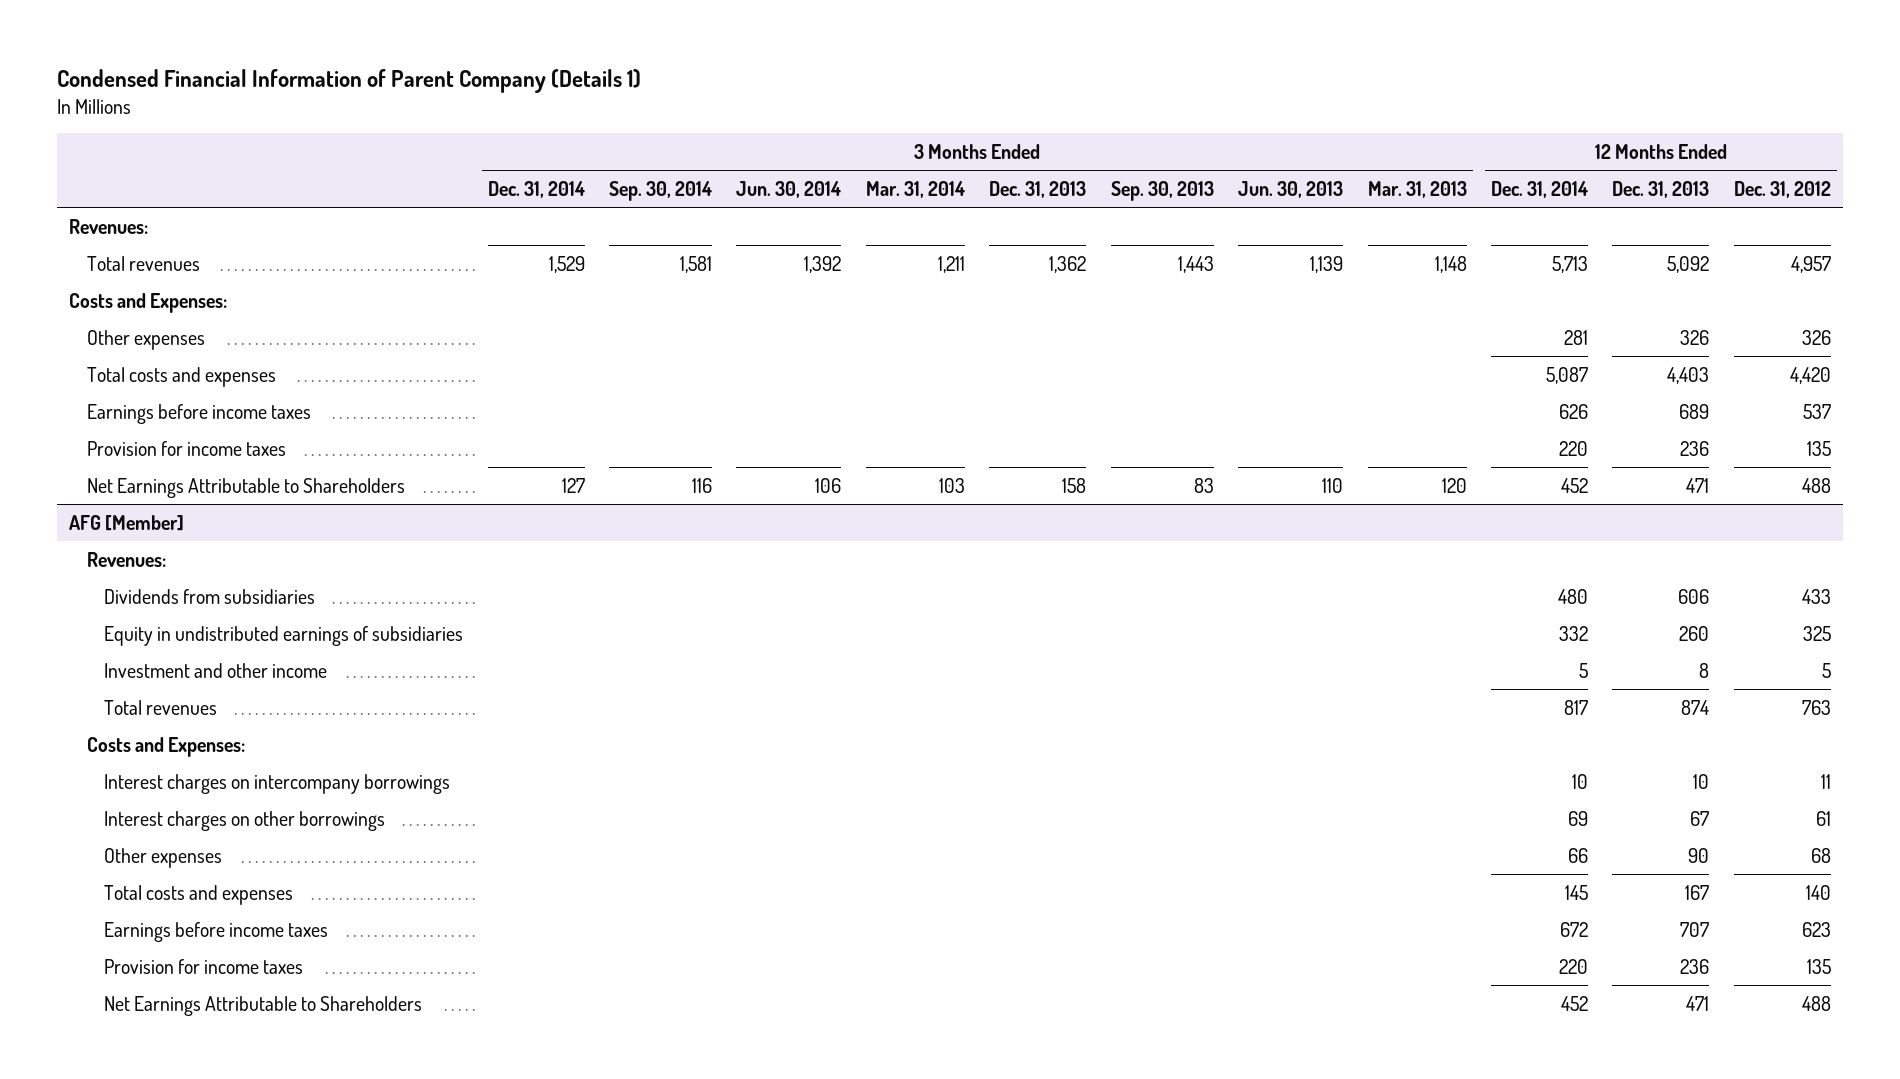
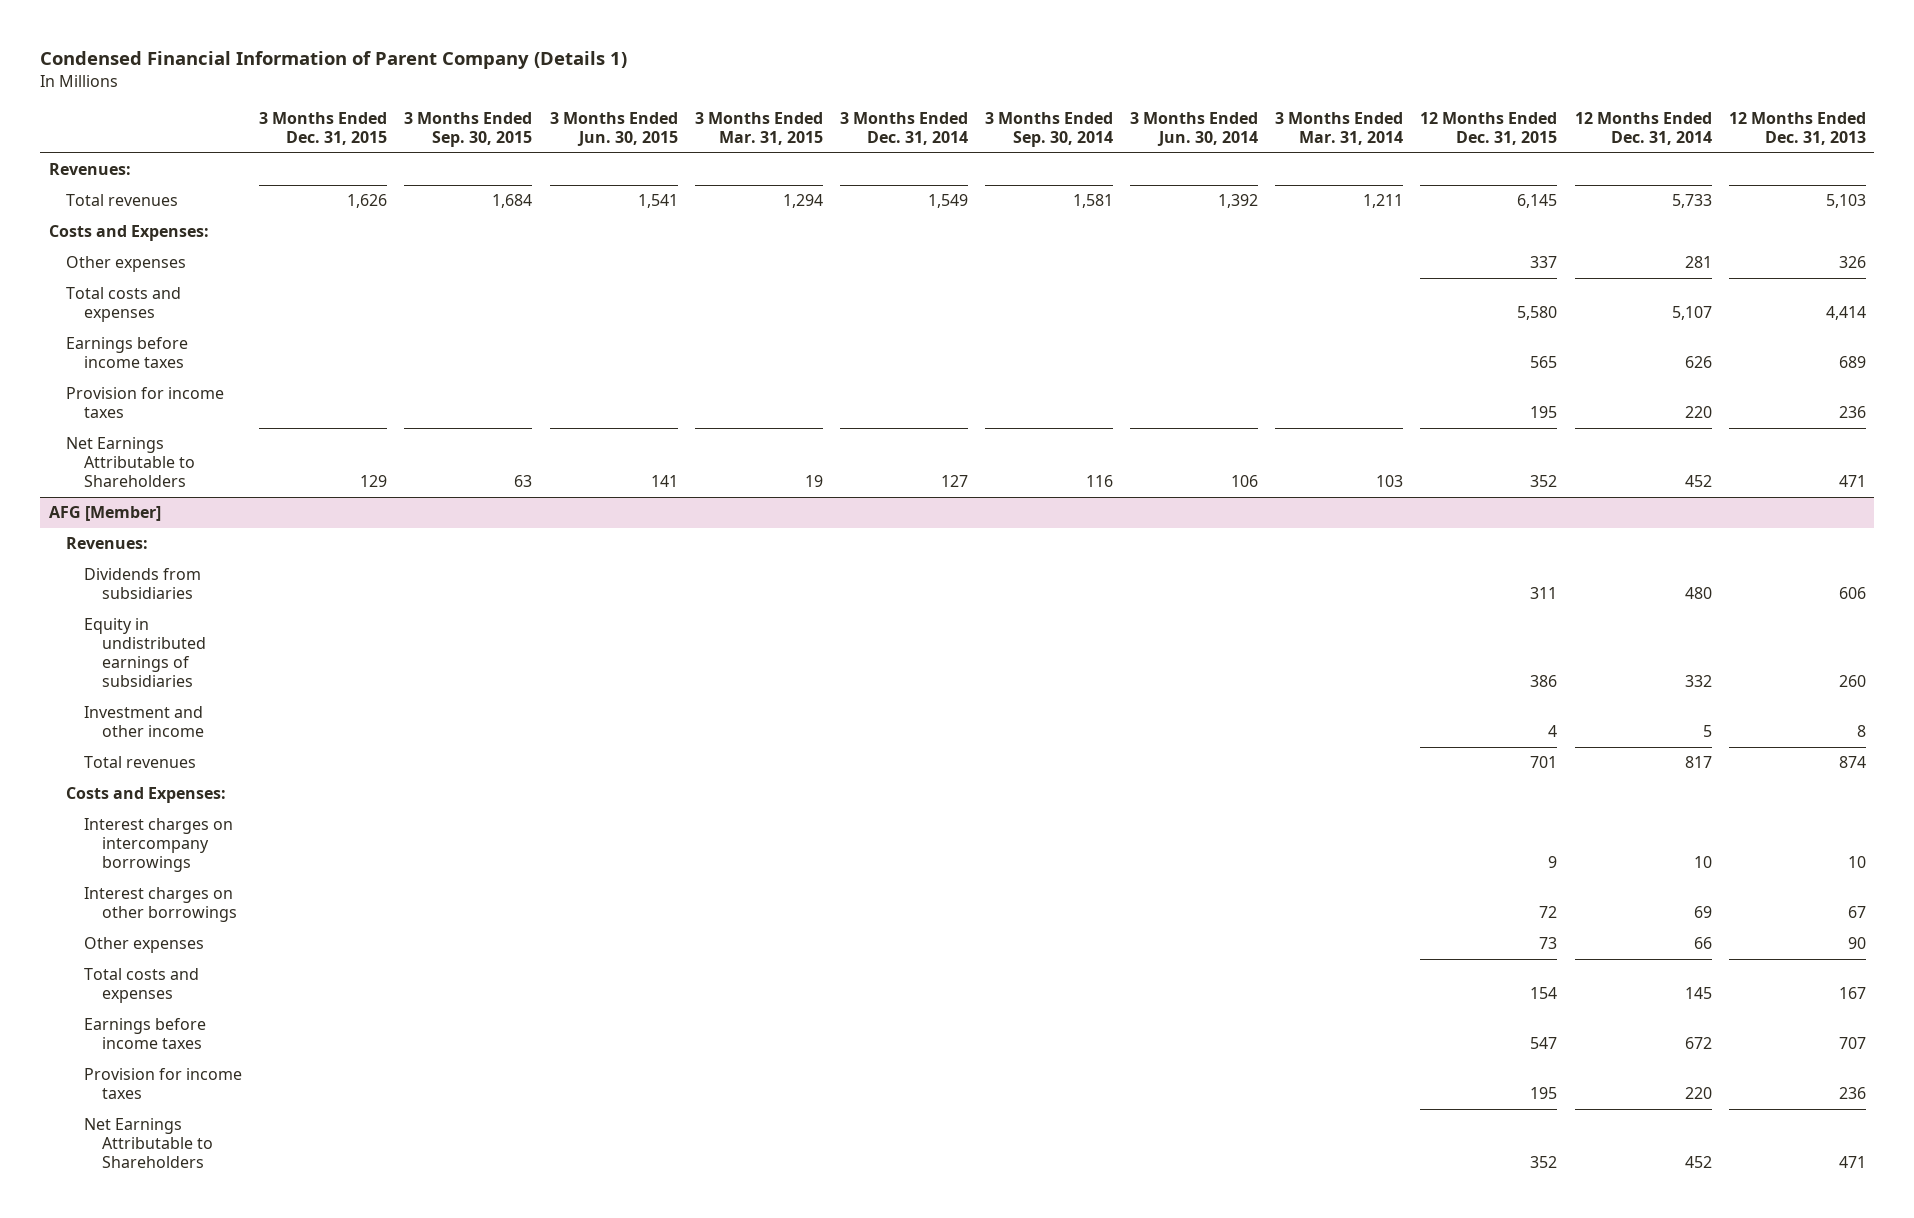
[989,181,1087,199] Dec. 31, 2013 -> none
[1110,181,1214,202] Sep. 30, 2013 -> none
[1238,181,1344,199] Jun. 30, 2013 -> none
[1367,181,1467,199] Mar. 31, 2013 -> none
[1733,181,1831,199] Dec. 31, 2012 -> none
none -> [259,112,388,146] 3 Months Ended Dec. 31, 2015
none -> [404,112,533,148] 3 Months Ended Sep. 30, 2015
none -> [549,112,678,147] 3 Months Ended Jun. 30, 2015
none -> [694,112,823,146] 3 Months Ended Mar. 31, 2015
none -> [1420,112,1558,146] 12 Months Ended Dec. 31, 2015
[548,255,585,273] 1,529 -> [927,194,968,209] 1,549
[1552,255,1589,273] 5,713 -> [1671,194,1712,209] 5,733
[1667,255,1710,273] 5,092 -> [1825,194,1866,209] 5,103
[1546,366,1589,384] 5,087 -> [1671,306,1712,321] 5,107
[1667,366,1710,384] 4,403 -> [1825,306,1866,321] 4,414

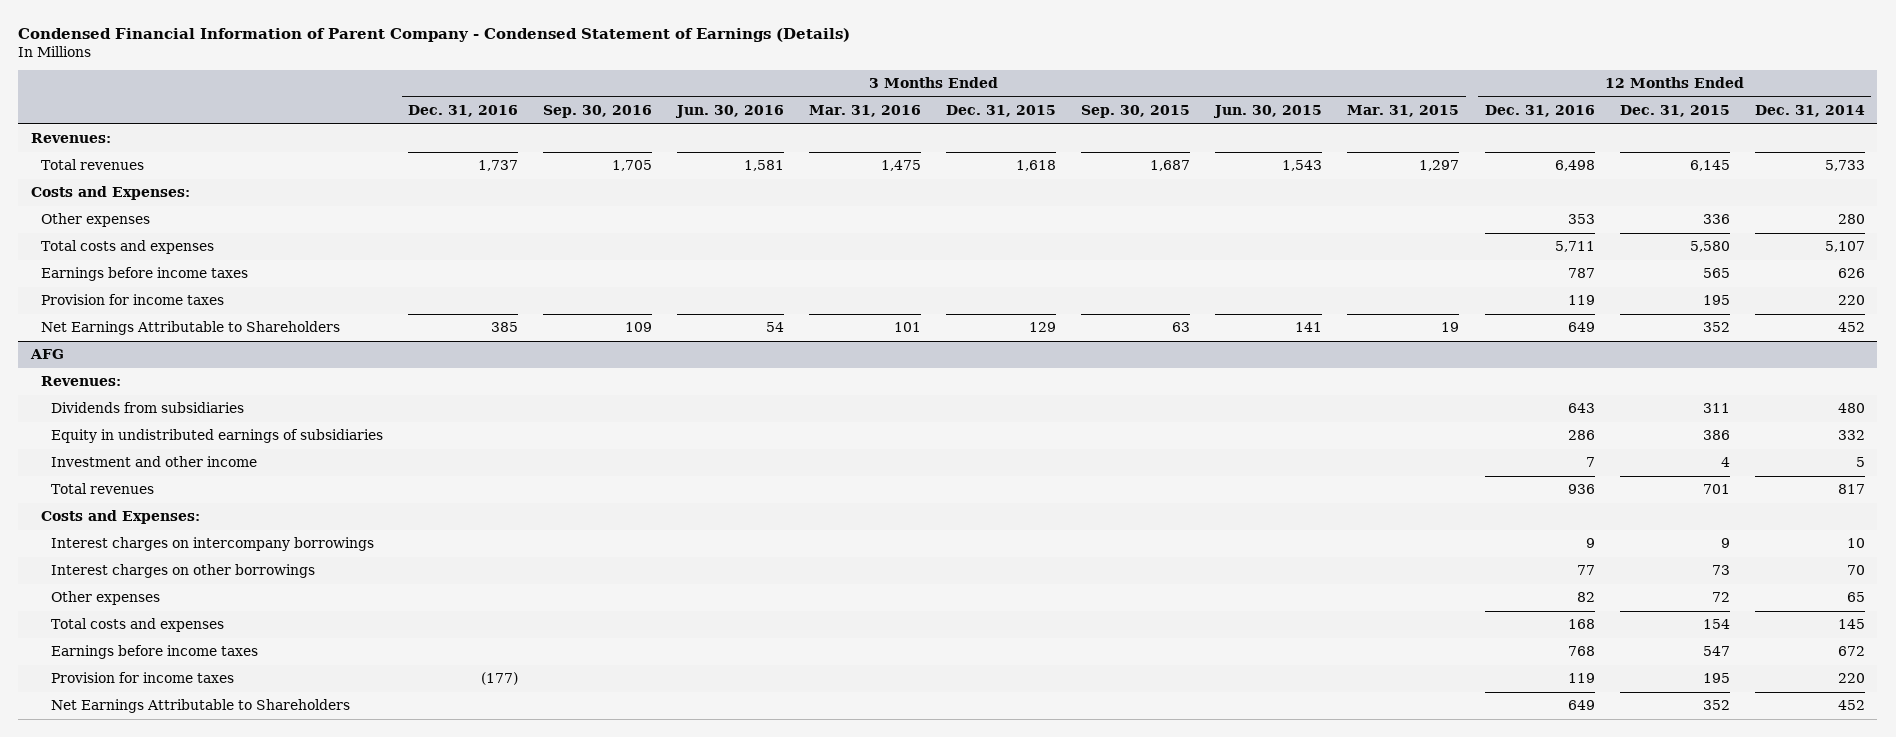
[40,51,628,70] Condensed Financial Information of Parent Company (Details 1) -> [18,28,851,43] Condensed Financial Information of Parent Company - Condensed Statement of Earnings (Details)
[839,112,968,146] 3 Months Ended Dec. 31, 2014 -> none
[984,112,1113,148] 3 Months Ended Sep. 30, 2014 -> none
[1130,112,1259,147] 3 Months Ended Jun. 30, 2014 -> none
[1275,112,1404,146] 3 Months Ended Mar. 31, 2014 -> none
[1728,112,1866,146] 12 Months Ended Dec. 31, 2013 -> none
none -> [407,105,518,118] Dec. 31, 2016
none -> [542,105,652,119] Sep. 30, 2016
none -> [675,105,785,119] Jun. 30, 2016
none -> [809,105,922,118] Mar. 31, 2016
none -> [1484,105,1595,118] Dec. 31, 2016
[347,194,388,209] 1,626 -> [1016,160,1057,172] 1,618
[492,194,533,209] 1,684 -> [1150,160,1191,172] 1,687
[637,194,678,209] 1,541 -> [1282,160,1323,172] 1,543
[782,194,823,209] 1,294 -> [1419,160,1460,172] 1,297
[1530,256,1558,269] 337 -> [1702,214,1730,225] 336
[1684,256,1712,269] 281 -> [1837,214,1865,225] 280
[48,506,161,522] AFG [Member] -> [30,349,65,360] AFG
[1539,906,1558,919] 72 -> [1711,565,1730,576] 73
[1693,906,1712,919] 69 -> [1846,565,1865,576] 70
[1539,937,1558,950] 73 -> [1711,592,1730,603] 72
[1693,937,1712,950] 66 -> [1846,592,1865,603] 65

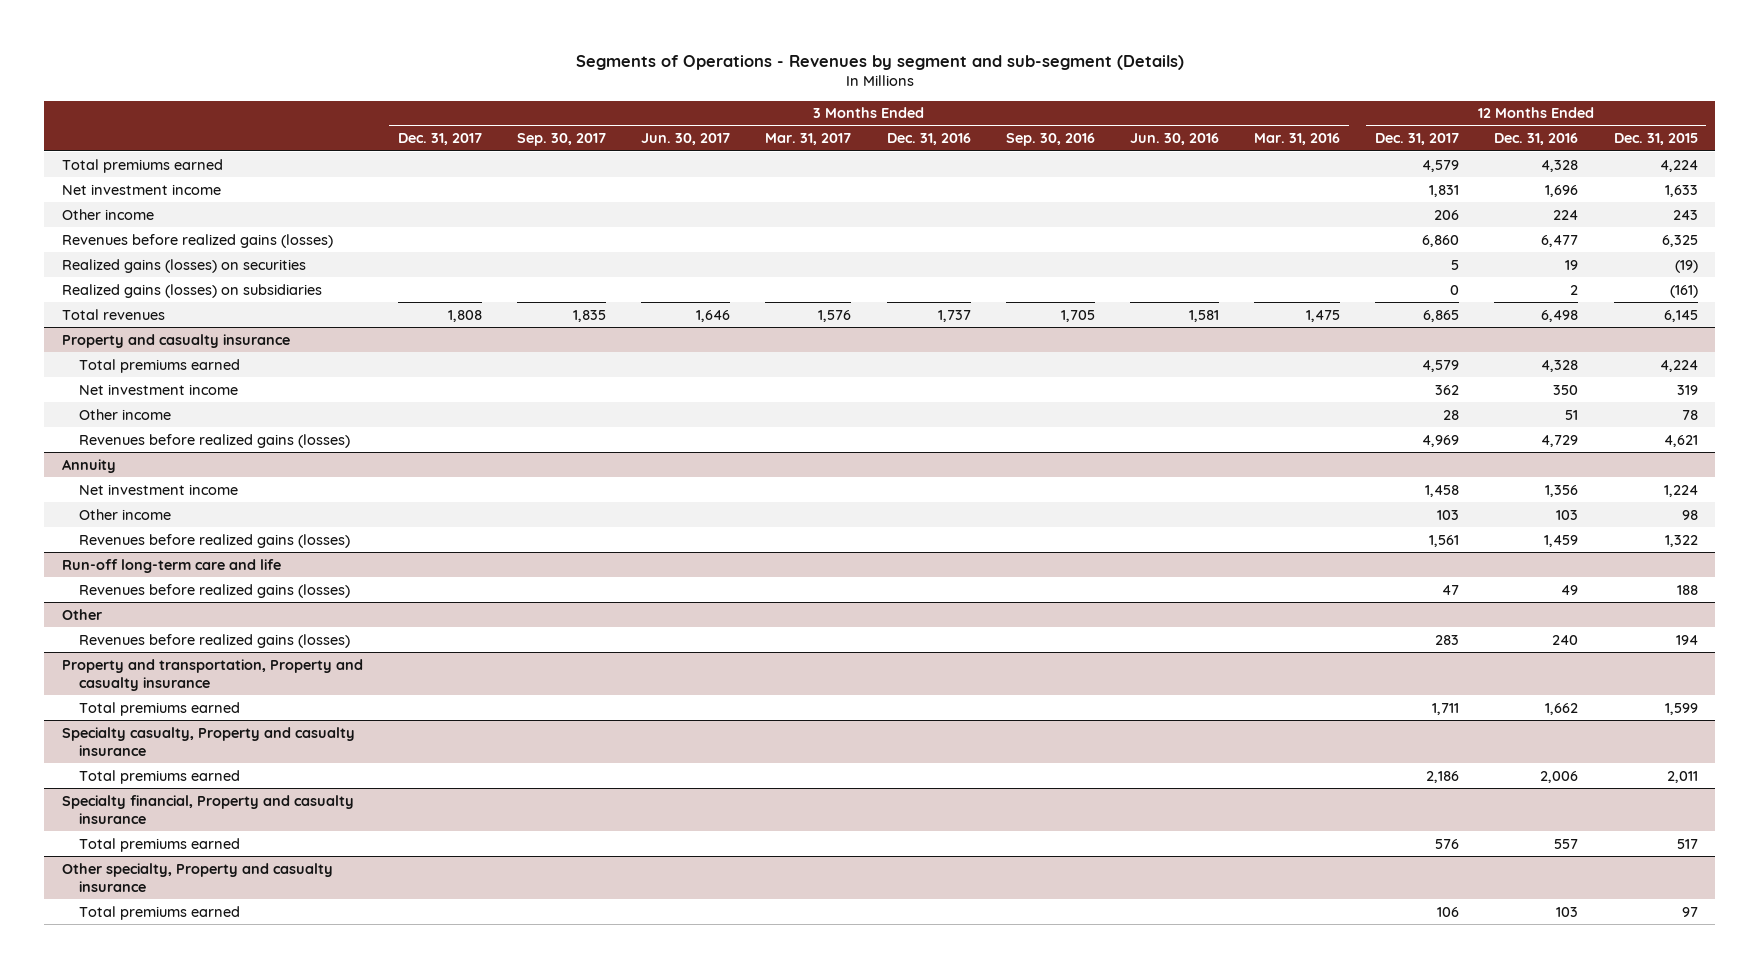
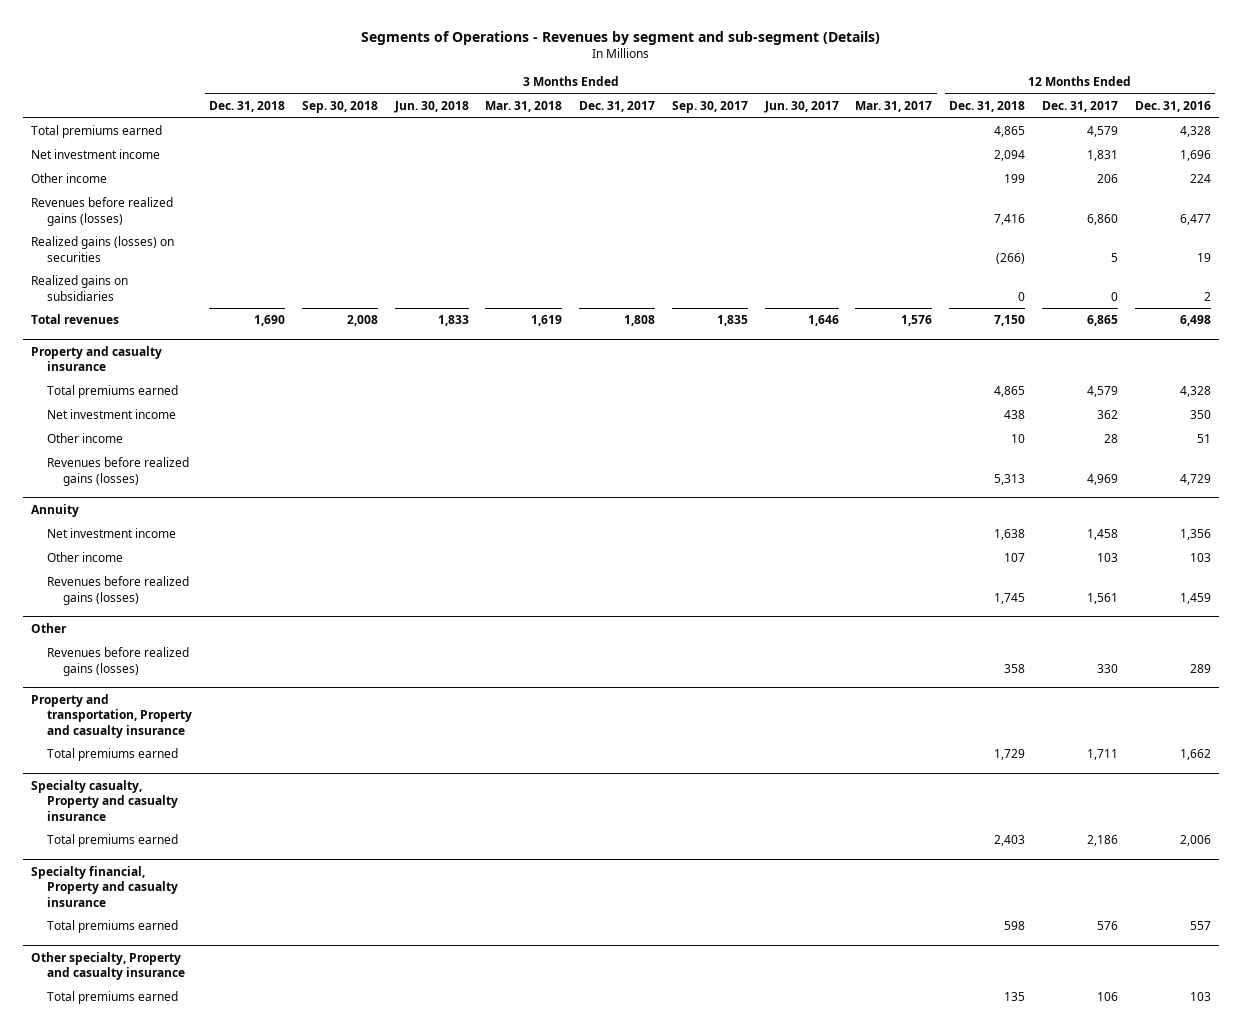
[886,133,971,146] Dec. 31, 2016 -> none
[1005,133,1095,147] Sep. 30, 2016 -> none
[1129,133,1219,146] Jun. 30, 2016 -> none
[1254,133,1341,146] Mar. 31, 2016 -> none
[1613,133,1698,146] Dec. 31, 2015 -> none
none -> [208,101,285,113] Dec. 31, 2018
none -> [301,101,378,114] Sep. 30, 2018
none -> [393,101,469,114] Jun. 30, 2018
none -> [485,101,563,113] Mar. 31, 2018
none -> [949,101,1026,113] Dec. 31, 2018
[61,283,322,298] Realized gains (losses) on subsidiaries -> [31,275,129,301] Realized gains on subsidiaries
[61,558,281,573] Run-off long-term care and life -> none
[78,583,350,598] Revenues before realized gains (losses) -> none
[1435,634,1460,645] 283 -> [1097,663,1119,673] 330
[1552,634,1579,645] 240 -> [1189,663,1211,673] 289

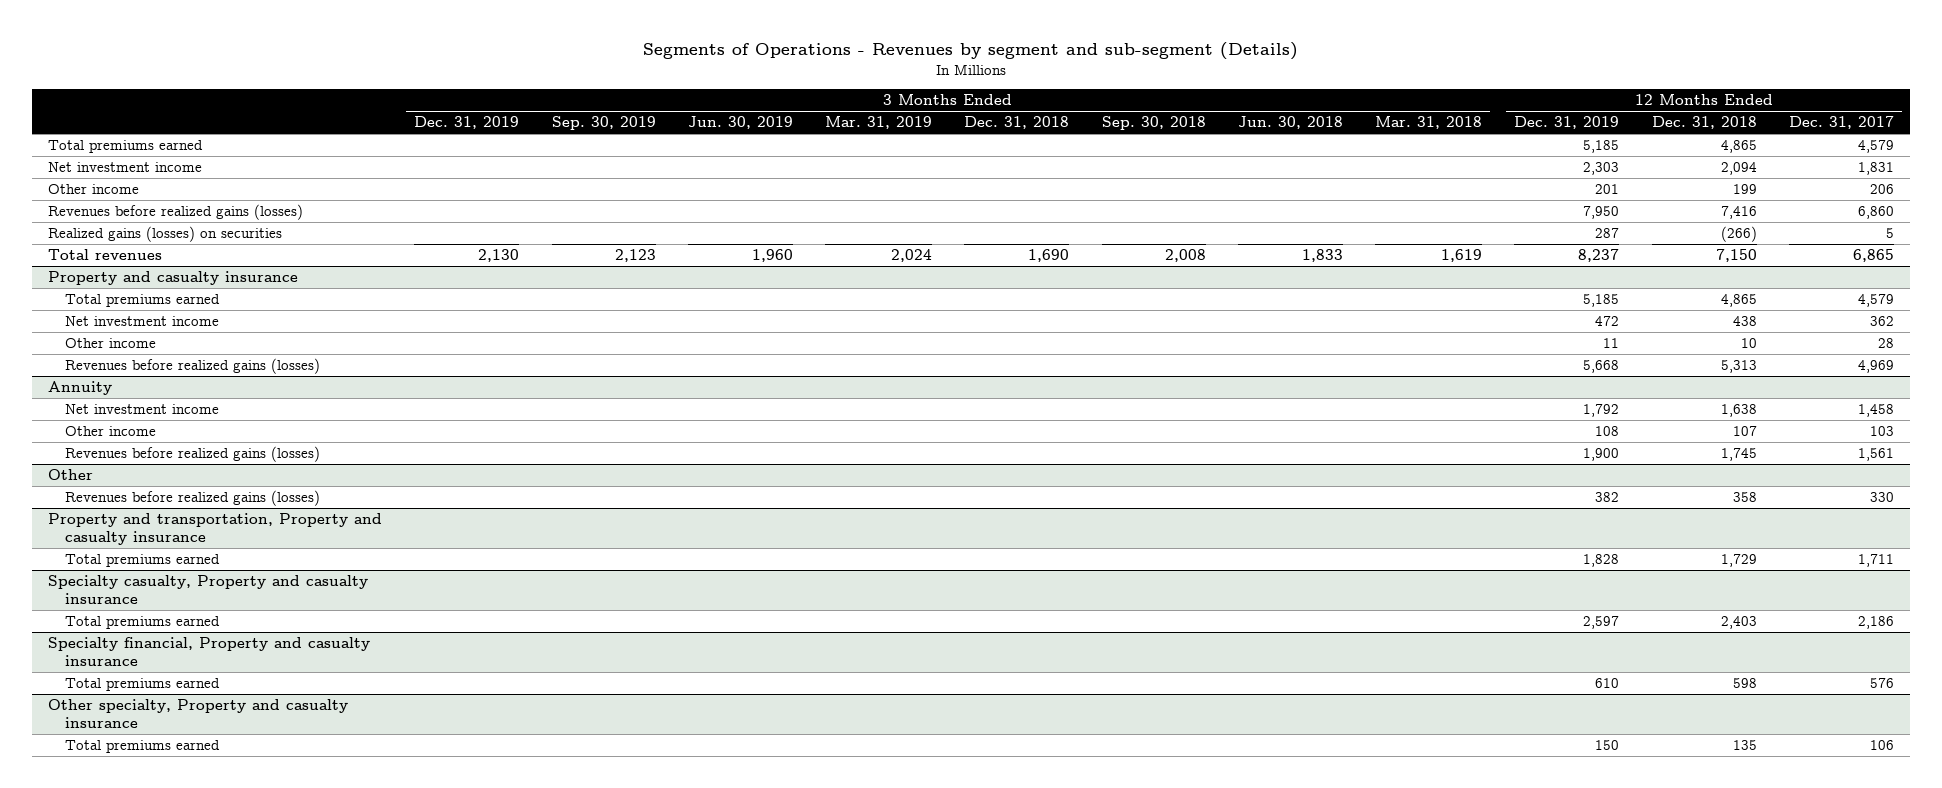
[579,101,656,113] Dec. 31, 2017 -> none
[671,101,748,114] Sep. 30, 2017 -> none
[763,101,839,114] Jun. 30, 2017 -> none
[855,101,933,113] Mar. 31, 2017 -> none
[1134,101,1211,113] Dec. 31, 2016 -> none
none -> [414,116,520,130] Dec. 31, 2019
none -> [551,116,656,131] Sep. 30, 2019
none -> [687,116,793,130] Jun. 30, 2019
none -> [825,116,933,130] Mar. 31, 2019
none -> [1514,116,1620,130] Dec. 31, 2019
[31,275,129,301] Realized gains on subsidiaries -> none

